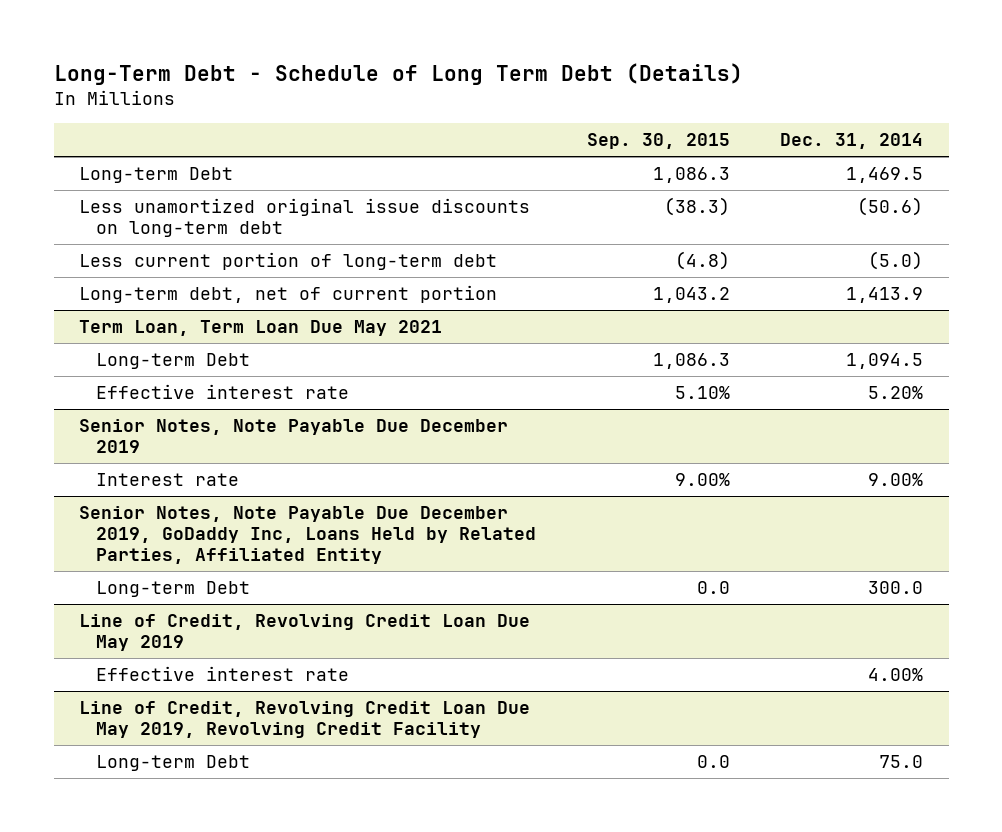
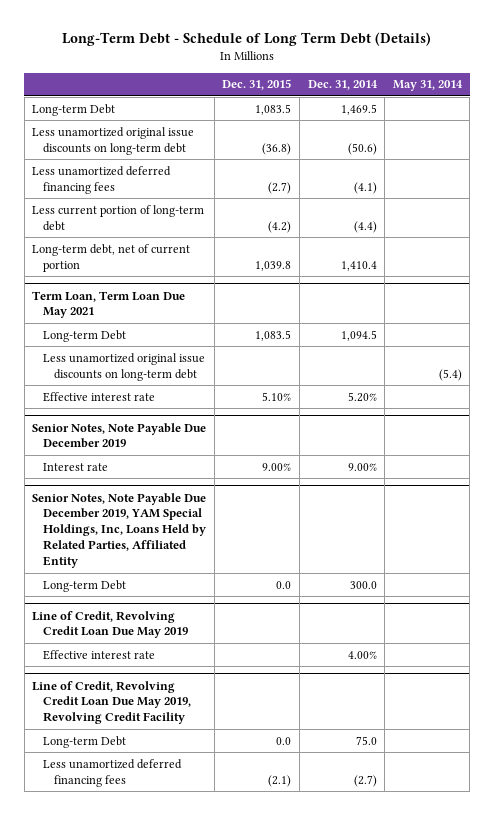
[586,132,730,149] Sep. 30, 2015 -> none
none -> [222,79,292,91] Dec. 31, 2015
none -> [392,80,463,92] May 31, 2014
none -> [32,165,172,194] Less unamortized deferred financing fees
[868,251,924,271] (5.0) -> [353,220,377,233] (4.4)
[846,287,924,304] 1,413.9 -> [340,260,377,271] 1,410.4
none -> [42,352,205,381] Less unamortized original issue discounts on long-term debt
[78,506,536,564] Senior Notes, Note Payable Due December 2019, GoDaddy Inc, Loans Held by Related Parties, Affiliated Entity -> [32,492,207,569] Senior Notes, Note Payable Due December 2019, YAM Special Holdings, Inc, Loans Held by Related Parties, Affiliated Entity
none -> [42,758,182,787] Less unamortized deferred financing fees

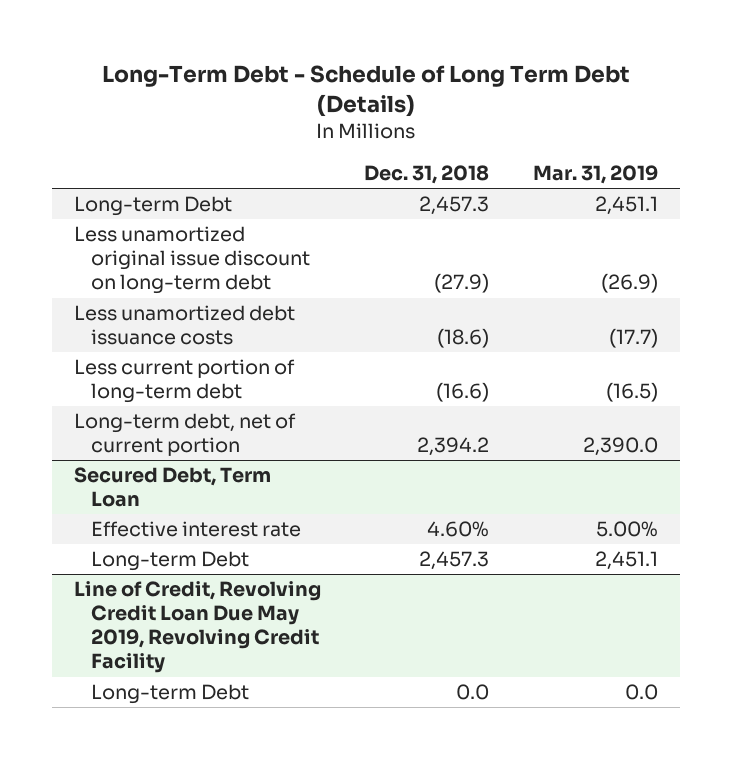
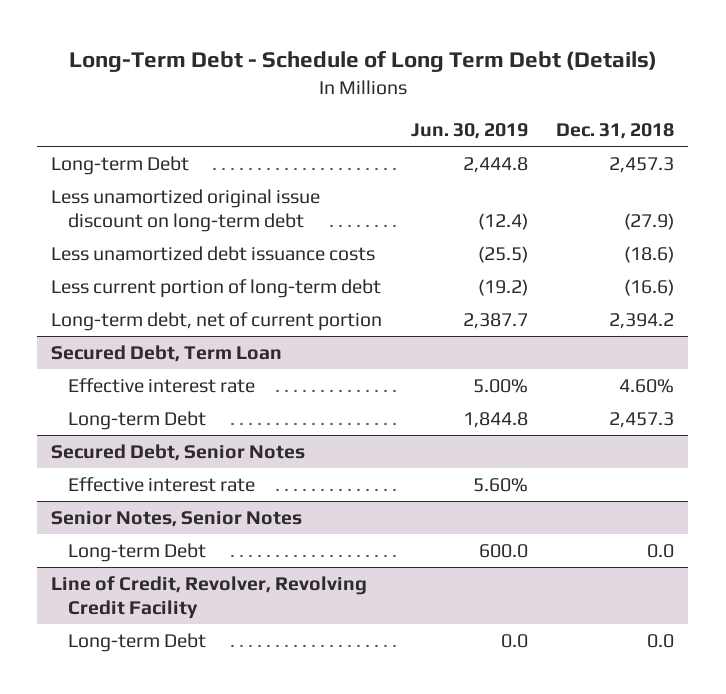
[532,164,658,184] Mar. 31, 2019 -> none
none -> [410,123,528,140] Jun. 30, 2019
[73,581,321,674] Line of Credit, Revolving Credit Loan Due May 2019, Revolving Credit Facility -> none
none -> [51,443,306,461] Secured Debt, Senior Notes
none -> [67,476,255,492] Effective interest rate
none -> [51,510,303,527] Senior Notes, Senior Notes
none -> [51,575,368,619] Line of Credit, Revolver, Revolving Credit Facility
none -> [67,632,206,652] Long-term Debt

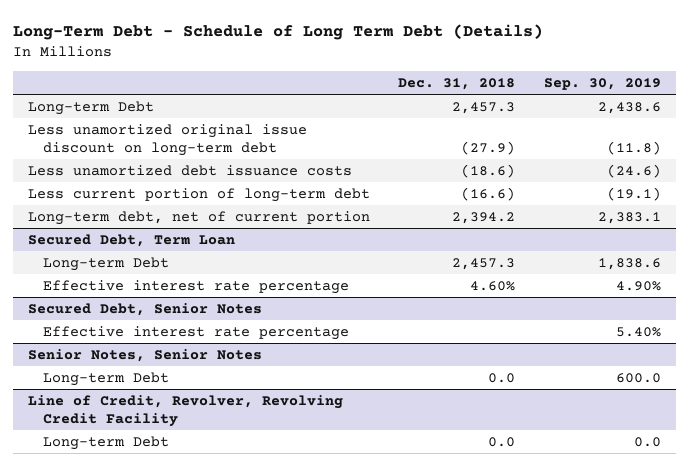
[410,123,528,140] Jun. 30, 2019 -> none
none -> [544,78,662,91] Sep. 30, 2019
[67,377,255,393] Effective interest rate -> none
none -> [43,279,350,294] Effective interest rate percentage
[67,476,255,492] Effective interest rate -> [43,325,350,340] Effective interest rate percentage

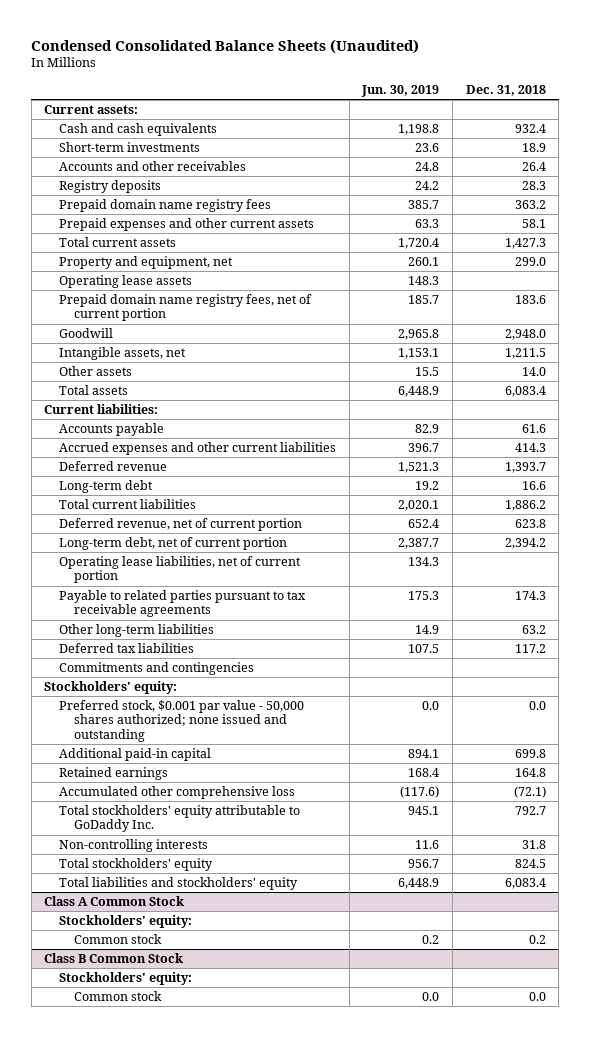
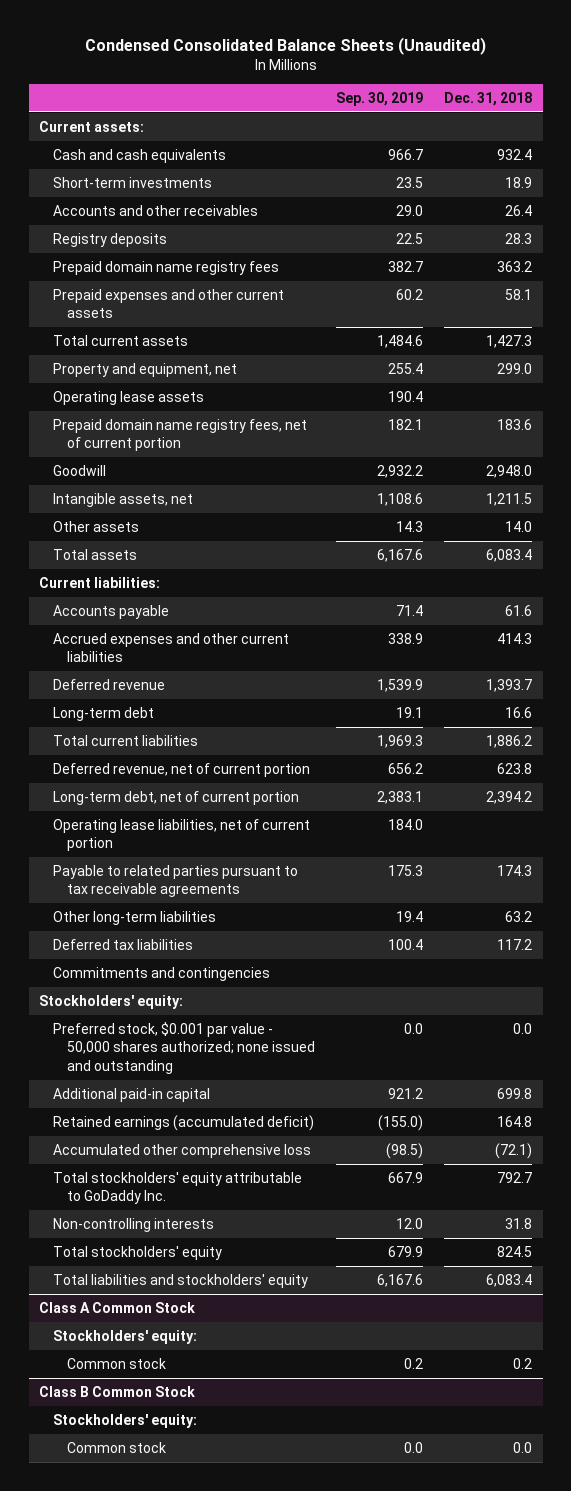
[361,84,440,97] Jun. 30, 2019 -> none
none -> [335,91,423,106] Sep. 30, 2019
[59,767,169,781] Retained earnings -> [53,1114,315,1131] Retained earnings (accumulated deficit)

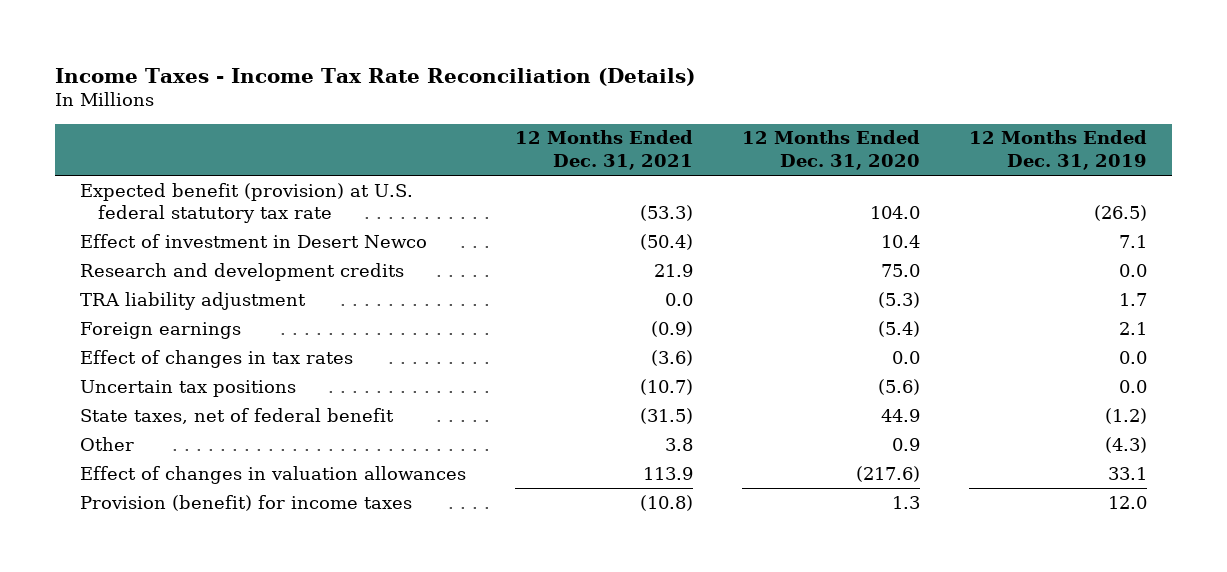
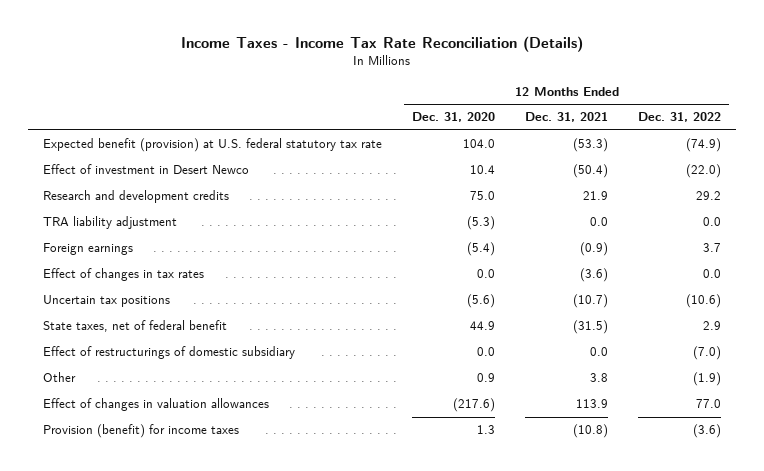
[969,130,1148,171] 12 Months Ended Dec. 31, 2019 -> none
none -> [638,112,722,123] Dec. 31, 2022
none -> [42,346,295,360] Effect of restructurings of domestic subsidiary

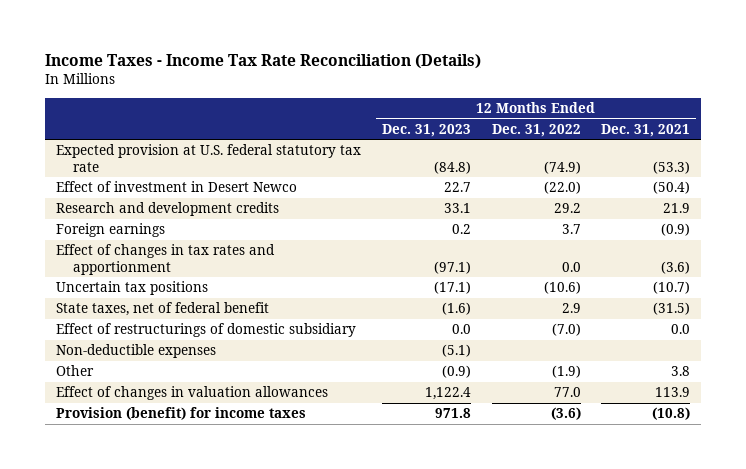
[411,112,495,123] Dec. 31, 2020 -> none
none -> [381,123,471,137] Dec. 31, 2023
[42,138,382,153] Expected benefit (provision) at U.S. federal statutory tax rate -> [55,144,361,172] Expected provision at U.S. federal statutory tax rate
[42,216,177,230] TRA liability adjustment -> none
[42,268,204,282] Effect of changes in tax rates -> [55,244,275,275] Effect of changes in tax rates and apportionment
none -> [55,344,216,359] Non-deductible expenses

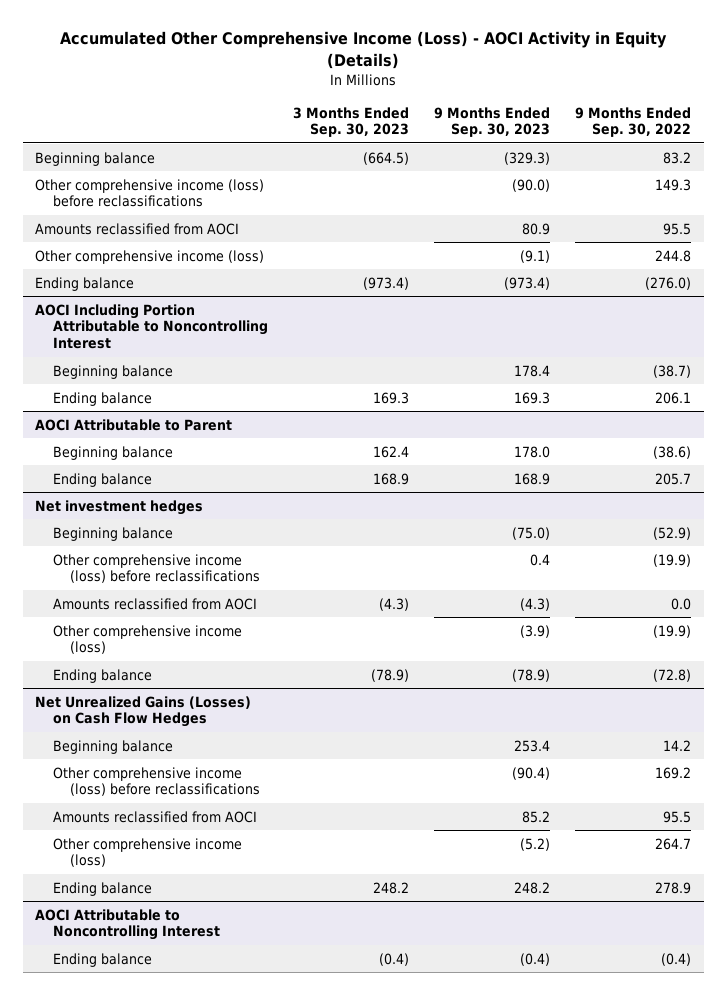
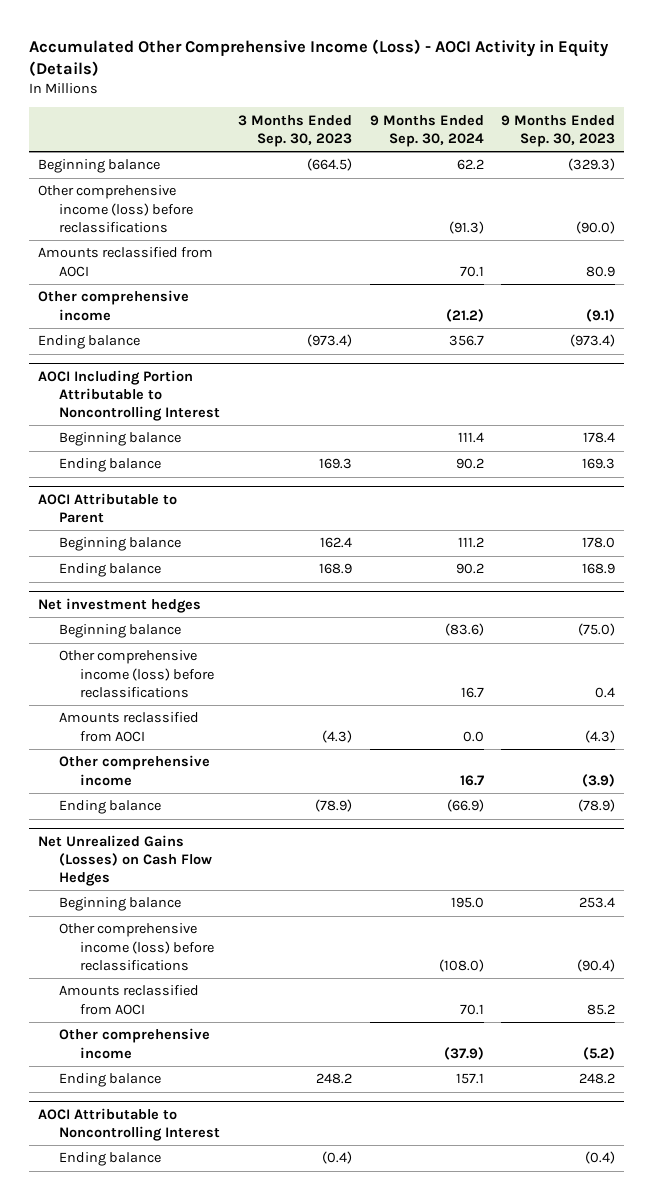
[574,106,691,138] 9 Months Ended Sep. 30, 2022 -> none
none -> [369,114,484,147] 9 Months Ended Sep. 30, 2024
[35,249,265,264] Other comprehensive income (loss) -> [38,290,190,321] Other comprehensive income
[52,624,242,655] Other comprehensive income (loss) -> [58,755,210,786] Other comprehensive income
[52,837,242,868] Other comprehensive income (loss) -> [58,1028,210,1059] Other comprehensive income

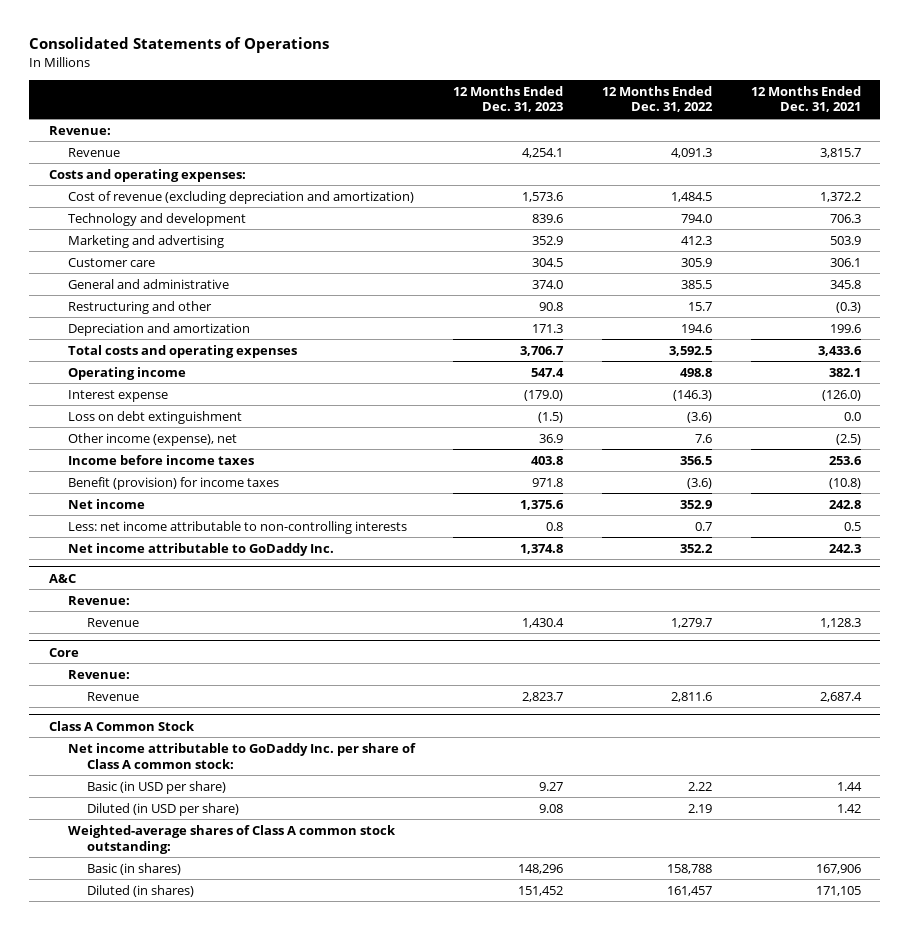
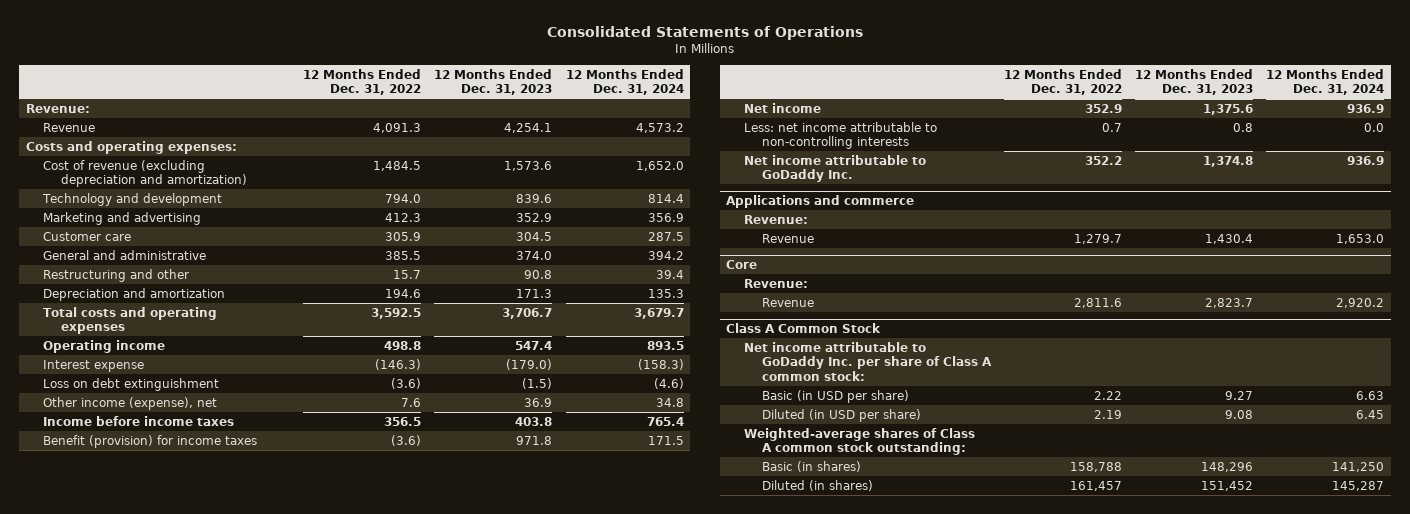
[750,85,861,113] 12 Months Ended Dec. 31, 2021 -> none
none -> [565,68,684,96] 12 Months Ended Dec. 31, 2024
[48,573,76,583] A&C -> [726,194,915,208] Applications and commerce

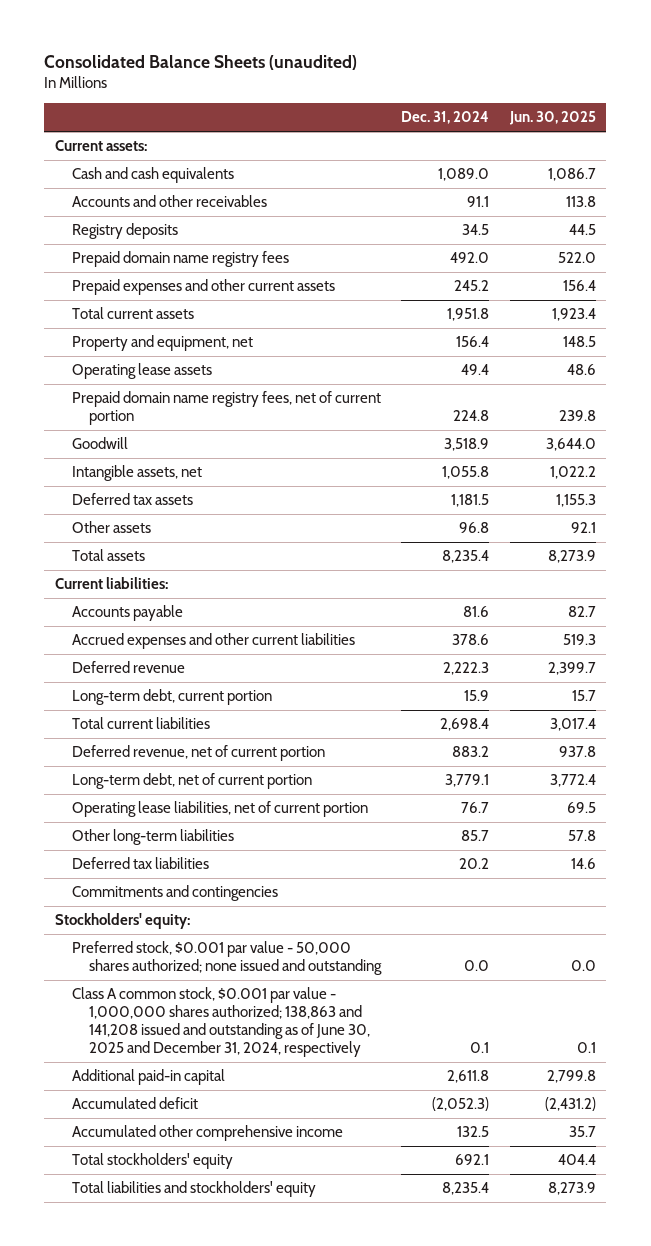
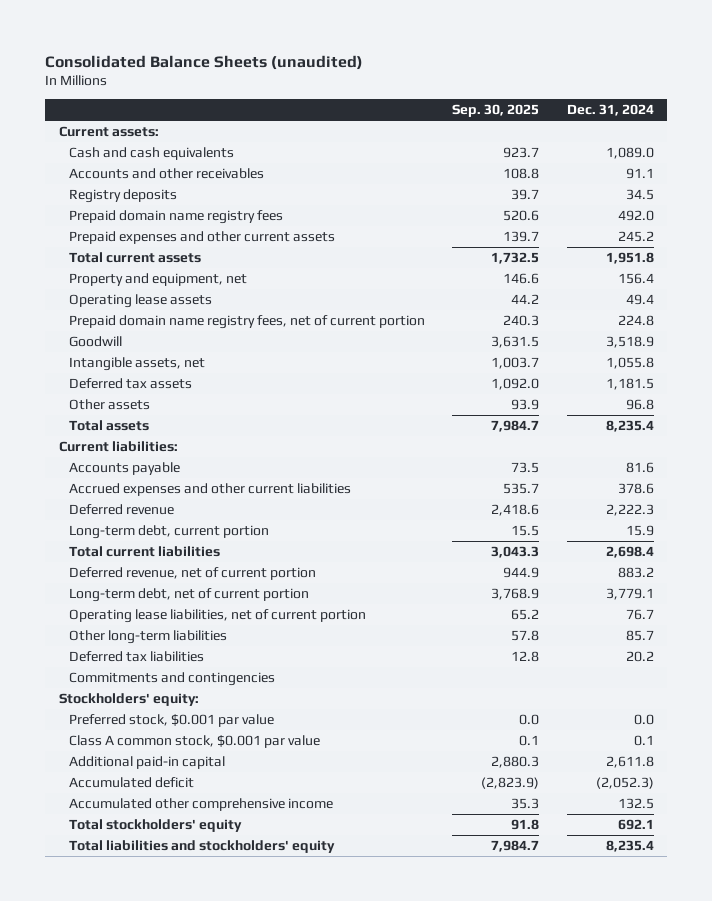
[508,111,596,126] Jun. 30, 2025 -> none
none -> [452,104,540,118] Sep. 30, 2025
[71,941,382,976] Preferred stock, $0.001 par value - 50,000 shares authorized; none issued and outstanding -> [69,714,275,728] Preferred stock, $0.001 par value
[71,987,370,1058] Class A common stock, $0.001 par value - 1,000,000 shares authorized; 138,863 and 141,208 issued and outstanding as of June 30, 2025 and December 31, 2024, respectively -> [69,735,321,749] Class A common stock, $0.001 par value

